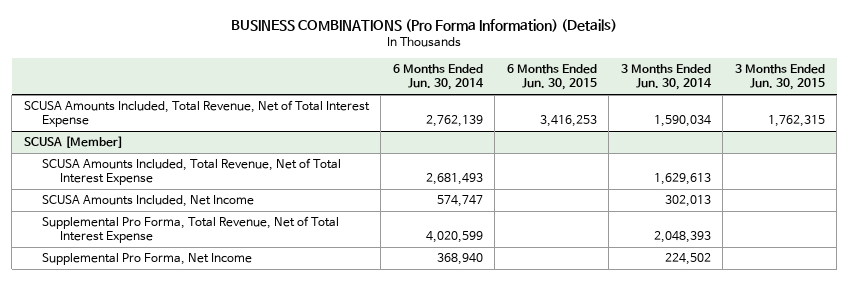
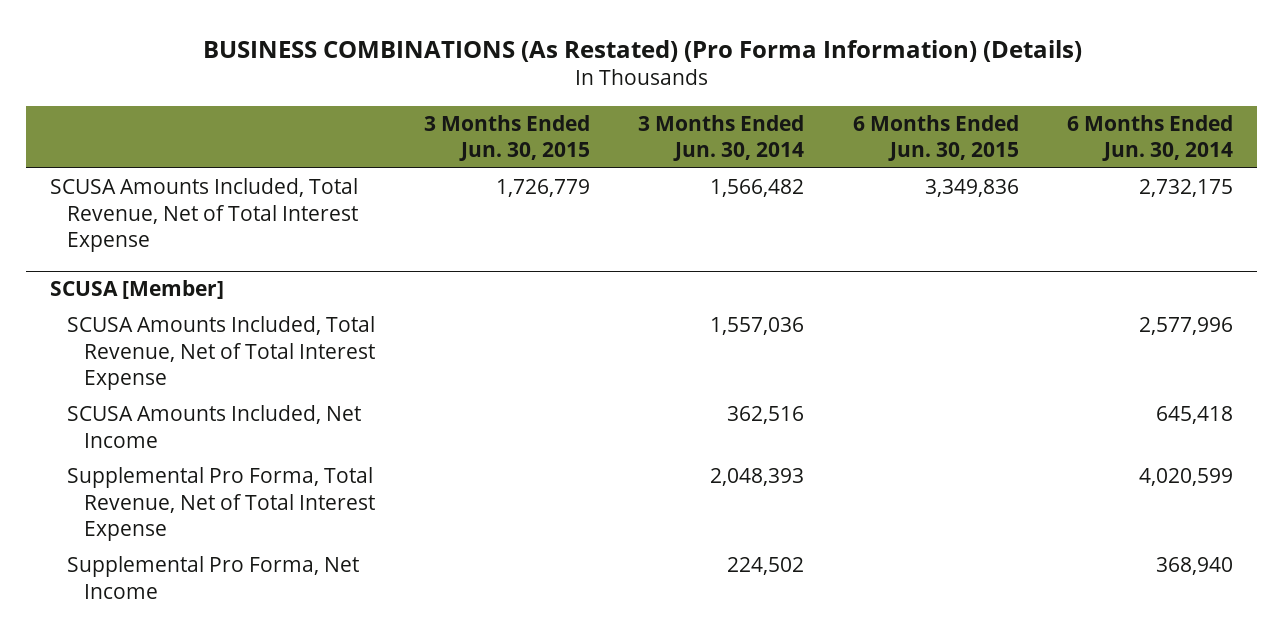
[231,19,618,33] BUSINESS COMBINATIONS (Pro Forma Information) (Details) -> [202,39,1082,62] BUSINESS COMBINATIONS (As Restated) (Pro Forma Information) (Details)
[425,115,483,128] 2,762,139 -> [1139,179,1234,198] 2,732,175
[539,115,597,128] 3,416,253 -> [924,179,1019,198] 3,349,836
[653,115,711,128] 1,590,034 -> [710,179,805,198] 1,566,482
[767,115,825,128] 1,762,315 -> [495,179,590,198] 1,726,779
[425,173,483,186] 2,681,493 -> [1139,317,1234,336] 2,577,996
[653,173,711,186] 1,629,613 -> [710,317,805,336] 1,557,036
[436,195,483,208] 574,747 -> [1156,406,1234,425] 645,418
[664,195,711,208] 302,013 -> [727,406,805,425] 362,516

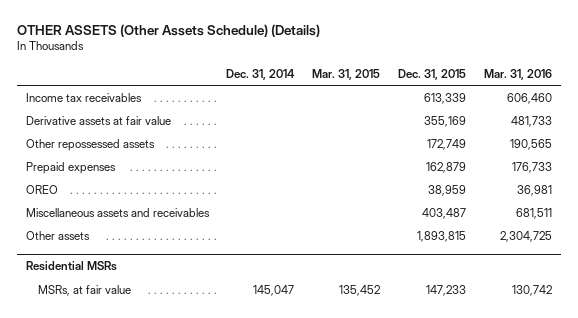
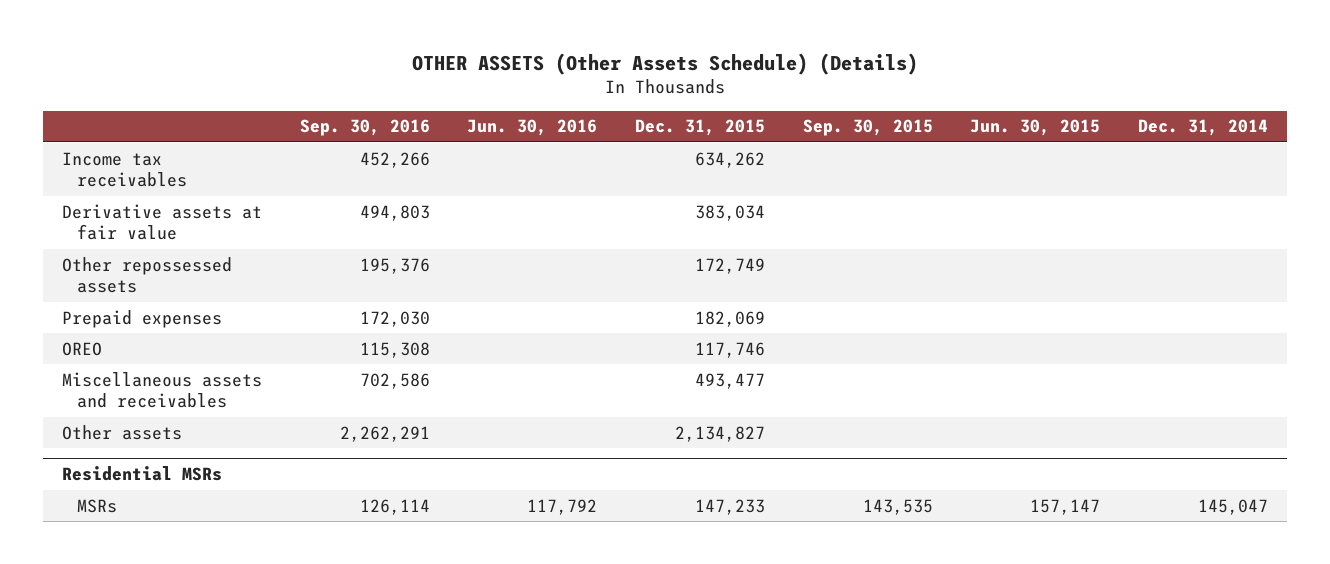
[312,68,381,80] Mar. 31, 2015 -> none
[484,68,553,80] Mar. 31, 2016 -> none
none -> [299,119,430,137] Sep. 30, 2016
none -> [467,119,598,137] Jun. 30, 2016
none -> [802,119,933,137] Sep. 30, 2015
none -> [970,119,1101,137] Jun. 30, 2015
[424,92,467,104] 613,339 -> [694,151,765,168] 634,262
[424,115,467,127] 355,169 -> [694,204,765,221] 383,034
[426,161,467,173] 162,879 -> [694,310,765,327] 182,069
[428,184,467,196] 38,959 -> [694,341,765,358] 117,746
[422,207,467,219] 403,487 -> [694,372,765,389] 493,477
[417,230,467,242] 1,893,815 -> [674,425,765,442] 2,134,827
[37,284,131,296] MSRs, at fair value -> [76,498,117,513] MSRs

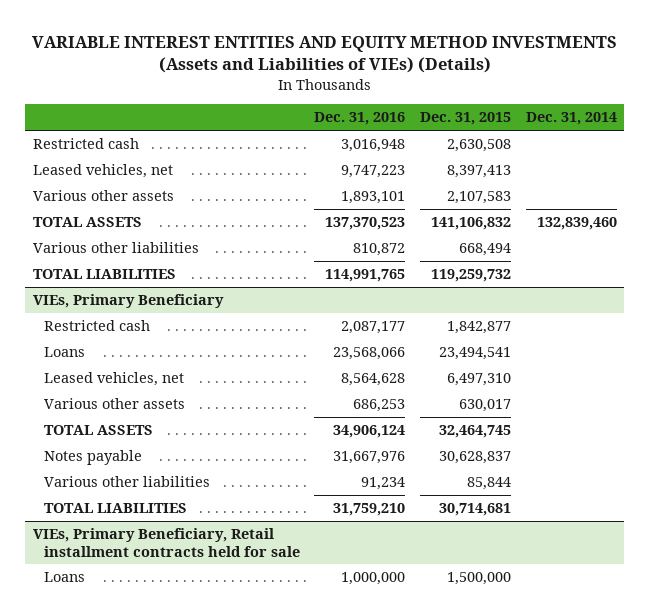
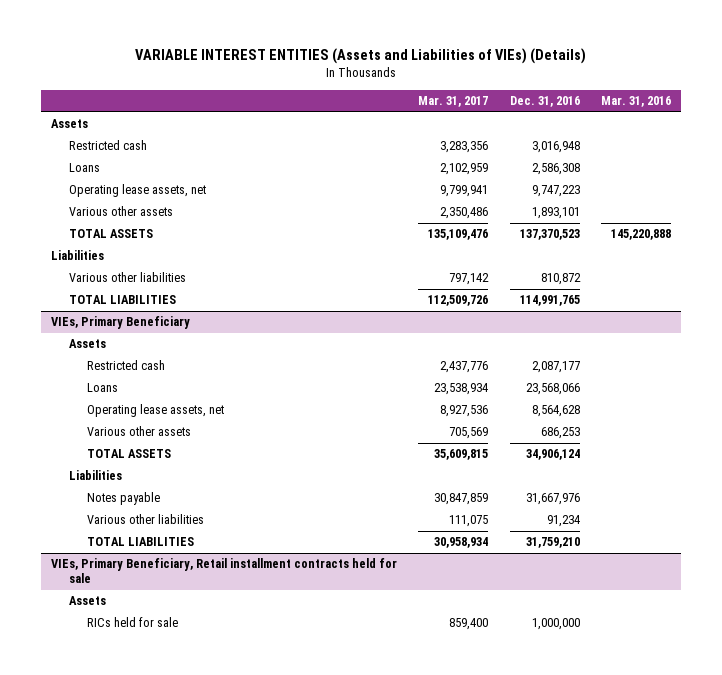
[31,35,617,74] VARIABLE INTEREST ENTITIES AND EQUITY METHOD INVESTMENTS (Assets and Liabilities of VIEs) (Details) -> [135,48,587,65] VARIABLE INTEREST ENTITIES (Assets and Liabilities of VIEs) (Details)
[420,112,512,126] Dec. 31, 2015 -> none
[525,112,617,126] Dec. 31, 2014 -> none
none -> [418,96,489,108] Mar. 31, 2017
none -> [600,96,671,108] Mar. 31, 2016
none -> [51,119,89,129] Assets
none -> [69,163,101,173] Loans
[32,164,173,179] Leased vehicles, net -> [69,184,207,198] Operating lease assets, net
none -> [51,250,105,261] Liabilities
none -> [69,339,107,349] Assets
[43,372,184,387] Leased vehicles, net -> [87,404,225,418] Operating lease assets, net
none -> [69,470,123,481] Liabilities
none -> [69,596,107,606] Assets
[43,572,85,583] Loans -> [87,617,179,628] RICs held for sale

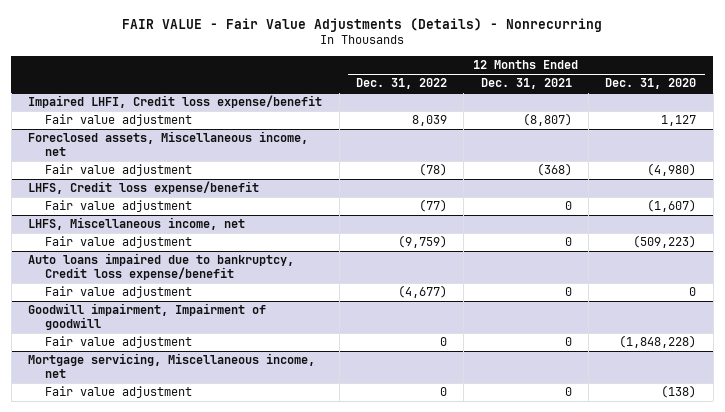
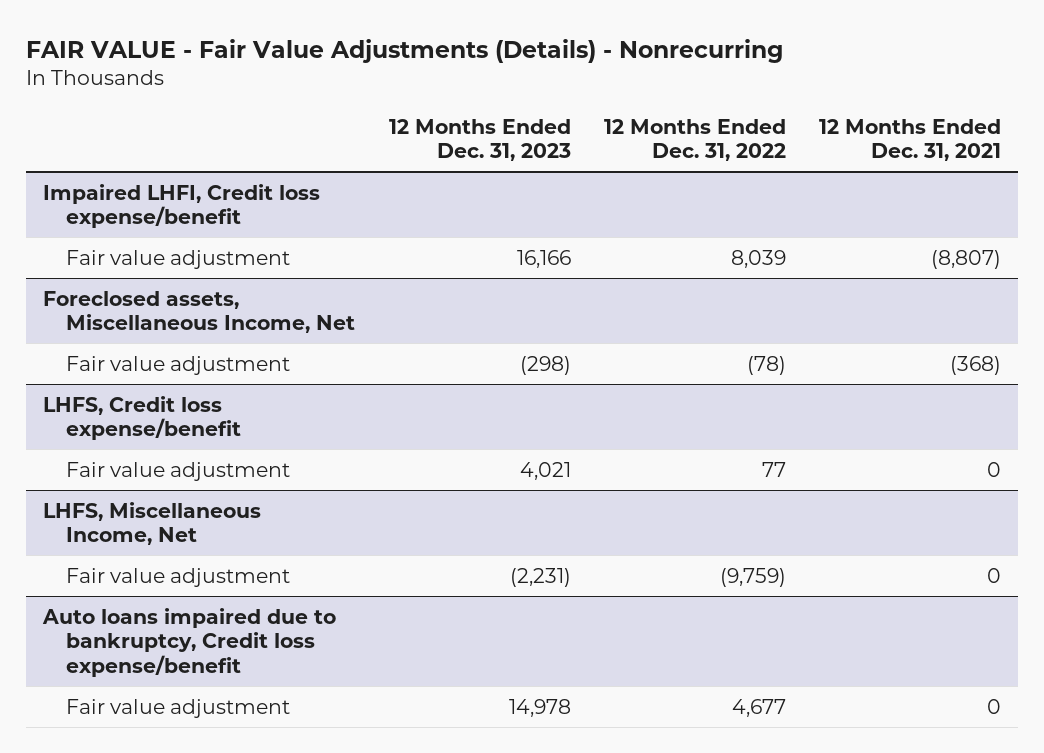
[605,78,697,90] Dec. 31, 2020 -> none
none -> [388,118,571,162] 12 Months Ended Dec. 31, 2023
[28,131,309,157] Foreclosed assets, Miscellaneous income, net -> [42,290,356,334] Foreclosed assets, Miscellaneous Income, Net
[418,199,447,213] (77) -> [762,461,787,477] 77
[28,217,246,231] LHFS, Miscellaneous income, net -> [42,501,261,546] LHFS, Miscellaneous Income, Net
[28,303,267,331] Goodwill impairment, Impairment of goodwill -> none
[44,336,192,349] Fair value adjustment -> none
[28,353,316,379] Mortgage servicing, Miscellaneous income, net -> none
[44,386,192,399] Fair value adjustment -> none
[397,285,447,299] (4,677) -> [732,698,787,717] 4,677

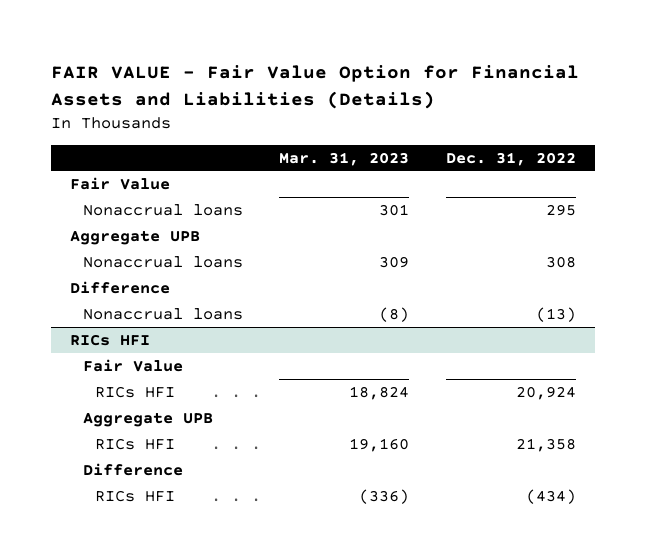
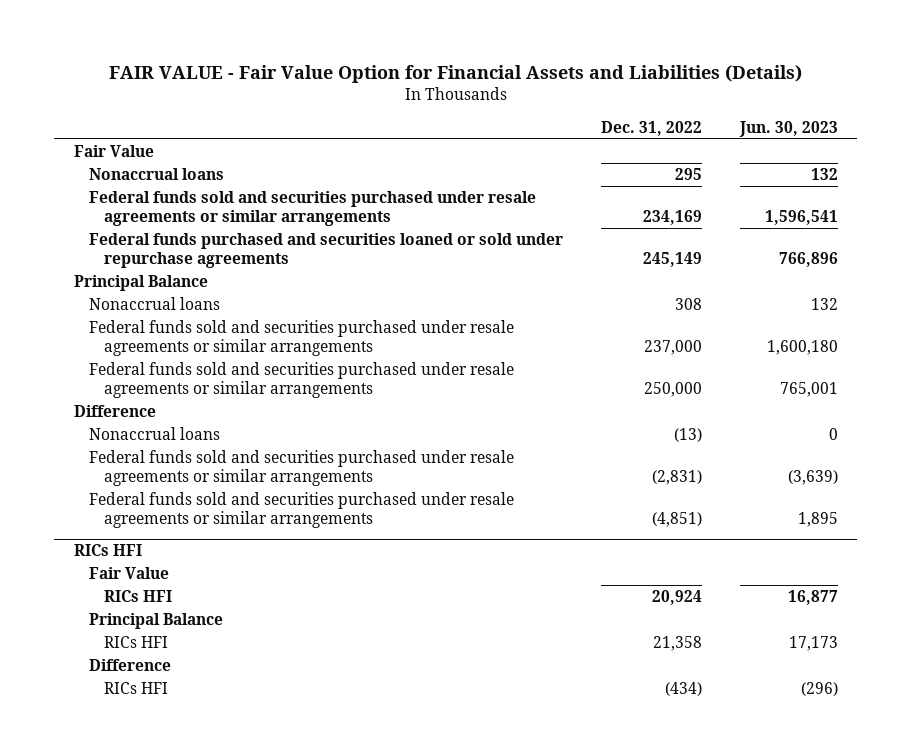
[279,151,410,166] Mar. 31, 2023 -> none
none -> [739,121,839,138] Jun. 30, 2023
[69,229,200,245] Aggregate UPB -> none
none -> [88,191,536,226] Federal funds sold and securities purchased under resale agreements or similar arrangements
none -> [88,233,563,268] Federal funds purchased and securities loaned or sold under repurchase agreements
none -> [73,275,208,292] Principal Balance
none -> [88,320,514,356] Federal funds sold and securities purchased under resale agreements or similar arrangements
none -> [88,362,514,398] Federal funds sold and securities purchased under resale agreements or similar arrangements
none -> [88,450,514,486] Federal funds sold and securities purchased under resale agreements or similar arrangements
none -> [88,492,514,528] Federal funds sold and securities purchased under resale agreements or similar arrangements
[82,411,213,427] Aggregate UPB -> none
none -> [88,613,223,630] Principal Balance

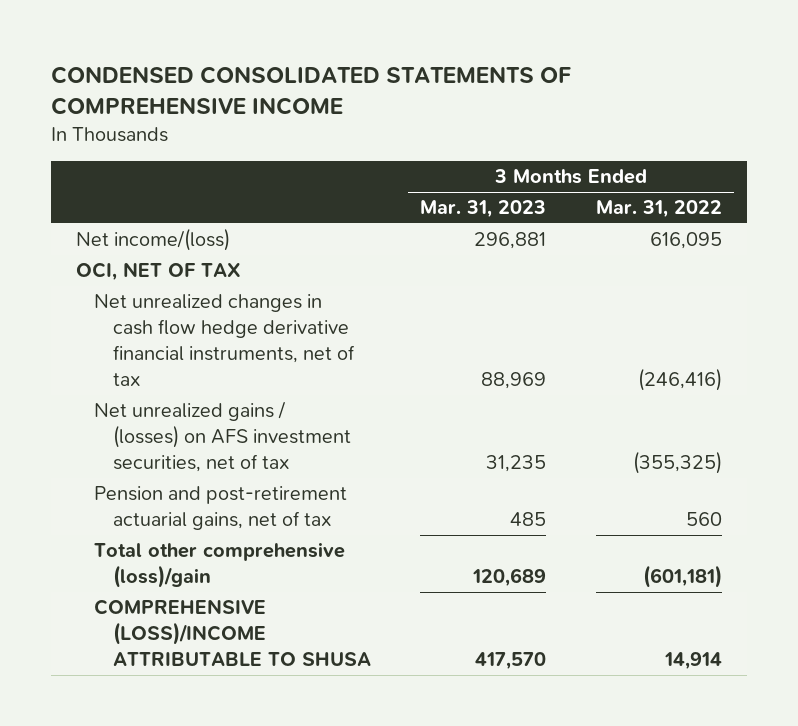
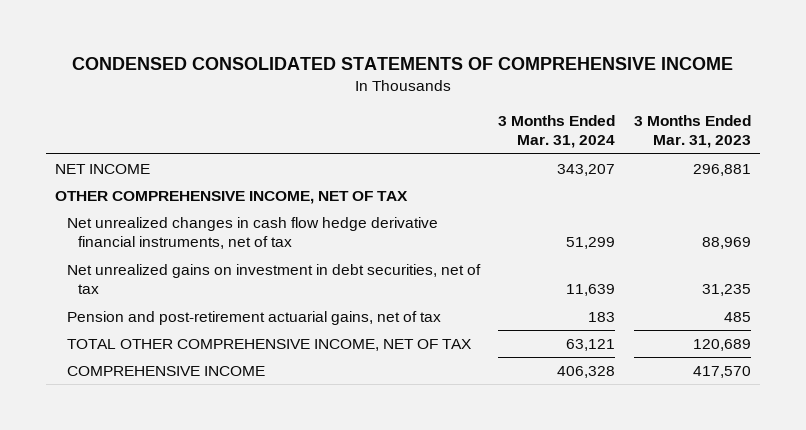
[595,200,722,219] Mar. 31, 2022 -> none
none -> [498,115,616,149] 3 Months Ended Mar. 31, 2024
[76,228,231,252] Net income/(loss) -> [55,164,151,175] NET INCOME
[76,262,242,282] OCI, NET OF TAX -> [55,191,409,205] OTHER COMPREHENSIVE INCOME, NET OF TAX
[94,401,351,473] Net unrealized gains / (losses) on AFS investment securities, net of tax -> [66,264,481,295] Net unrealized gains on investment in debt securities, net of tax
[94,542,346,589] Total other comprehensive (loss)/gain -> [66,339,472,352] TOTAL OTHER COMPREHENSIVE INCOME, NET OF TAX
[94,599,371,667] COMPREHENSIVE (LOSS)/INCOME ATTRIBUTABLE TO SHUSA -> [66,366,265,377] COMPREHENSIVE INCOME

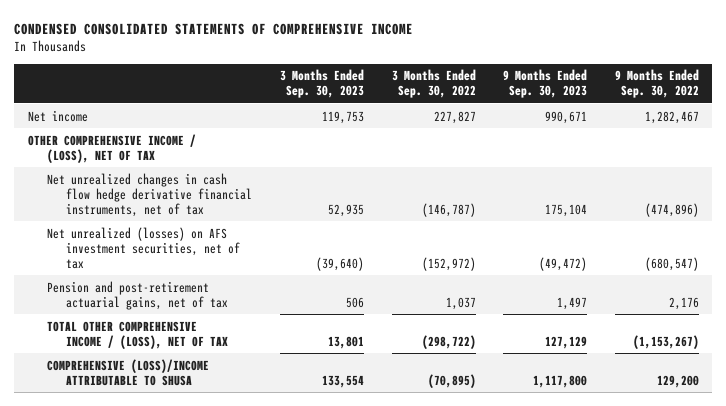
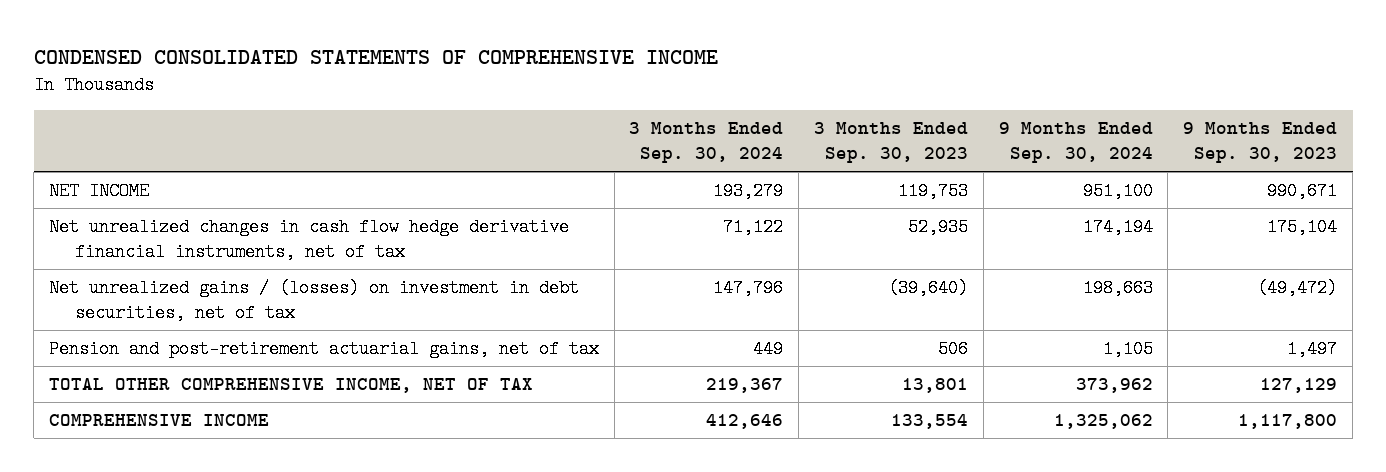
[391,69,476,99] 3 Months Ended Sep. 30, 2022 -> none
[614,69,699,99] 9 Months Ended Sep. 30, 2022 -> none
none -> [629,121,784,163] 3 Months Ended Sep. 30, 2024
none -> [998,121,1153,163] 9 Months Ended Sep. 30, 2024
[27,133,196,163] OTHER COMPREHENSIVE INCOME / (LOSS), NET OF TAX -> none
[27,109,88,122] Net income -> [48,182,149,201] NET INCOME
[47,226,241,269] Net unrealized (losses) on AFS investment securities, net of tax -> [48,279,579,323] Net unrealized gains / (losses) on investment in debt securities, net of tax
[47,320,229,349] TOTAL OTHER COMPREHENSIVE INCOME / (LOSS), NET OF TAX -> [48,378,533,394] TOTAL OTHER COMPREHENSIVE INCOME, NET OF TAX
[47,358,210,386] COMPREHENSIVE (LOSS)/INCOME ATTRIBUTABLE TO SHUSA -> [48,414,269,427] COMPREHENSIVE INCOME

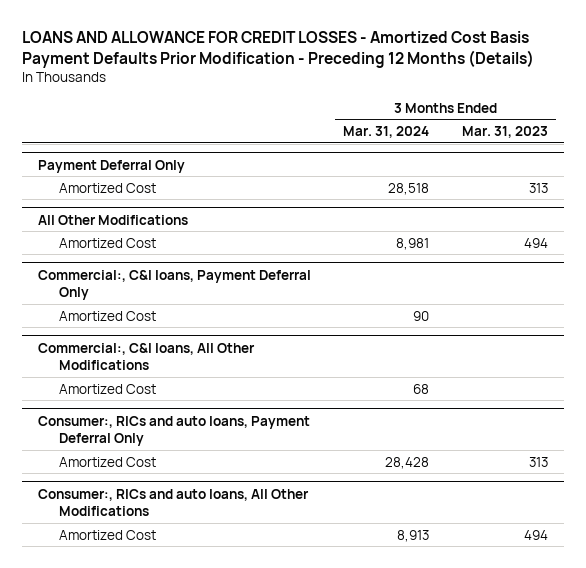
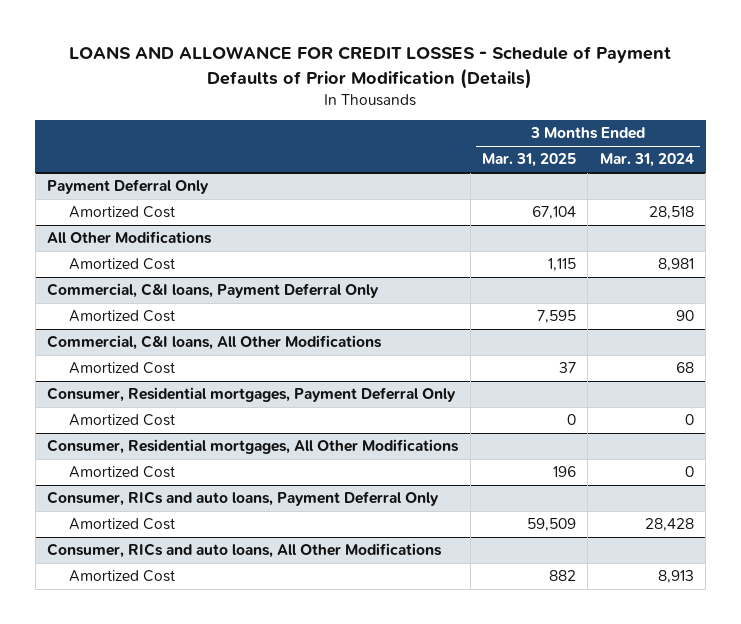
[21,30,534,68] LOANS AND ALLOWANCE FOR CREDIT LOSSES - Amortized Cost Basis Payment Defaults Prior Modification - Preceding 12 Months (Details) -> [69,46,672,89] LOANS AND ALLOWANCE FOR CREDIT LOSSES - Schedule of Payment Defaults of Prior Modification (Details)
[461,126,548,139] Mar. 31, 2023 -> none
none -> [481,153,576,168] Mar. 31, 2025
[37,269,311,301] Commercial:, C&I loans, Payment Deferral Only -> [47,283,380,299] Commercial, C&I loans, Payment Deferral Only
[37,342,255,371] Commercial:, C&I loans, All Other Modifications -> [47,335,383,351] Commercial, C&I loans, All Other Modifications
none -> [47,387,457,403] Consumer, Residential mortgages, Payment Deferral Only
none -> [69,414,176,427] Amortized Cost
none -> [47,439,460,455] Consumer, Residential mortgages, All Other Modifications
none -> [69,466,176,479] Amortized Cost
[37,415,310,447] Consumer:, RICs and auto loans, Payment Deferral Only -> [47,491,440,507] Consumer, RICs and auto loans, Payment Deferral Only
[37,488,309,517] Consumer:, RICs and auto loans, All Other Modifications -> [47,543,443,559] Consumer, RICs and auto loans, All Other Modifications

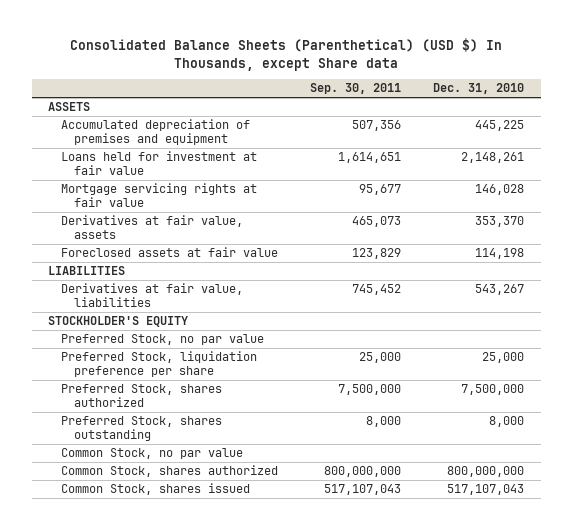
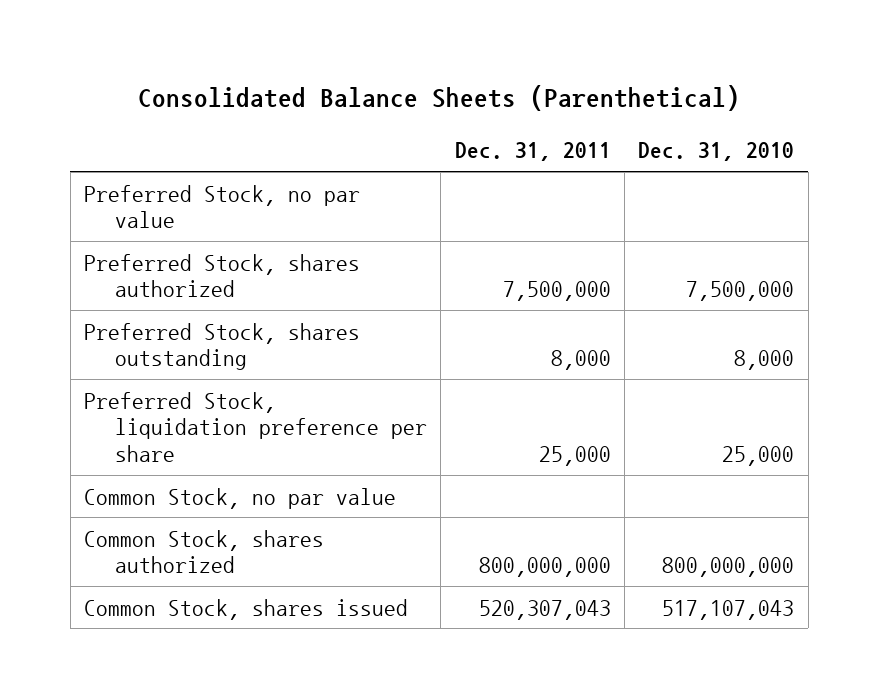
[70,38,503,71] Consolidated Balance Sheets (Parenthetical) (USD $) In Thousands, except Share data -> [138,84,741,111] Consolidated Balance Sheets (Parenthetical)
[310,83,402,95] Sep. 30, 2011 -> none
none -> [454,142,611,162] Dec. 31, 2011
[48,102,91,112] ASSETS -> none
[61,119,251,146] Accumulated depreciation of premises and equipment -> none
[61,151,258,176] Loans held for investment at fair value -> none
[61,183,258,208] Mortgage servicing rights at fair value -> none
[61,215,244,240] Derivatives at fair value, assets -> none
[61,247,279,258] Foreclosed assets at fair value -> none
[48,266,126,276] LIABILITIES -> none
[61,283,244,308] Derivatives at fair value, liabilities -> none
[48,316,189,328] STOCKHOLDER'S EQUITY -> none
[61,351,258,378] Preferred Stock, liquidation preference per share -> [83,391,428,463] Preferred Stock, liquidation preference per share

